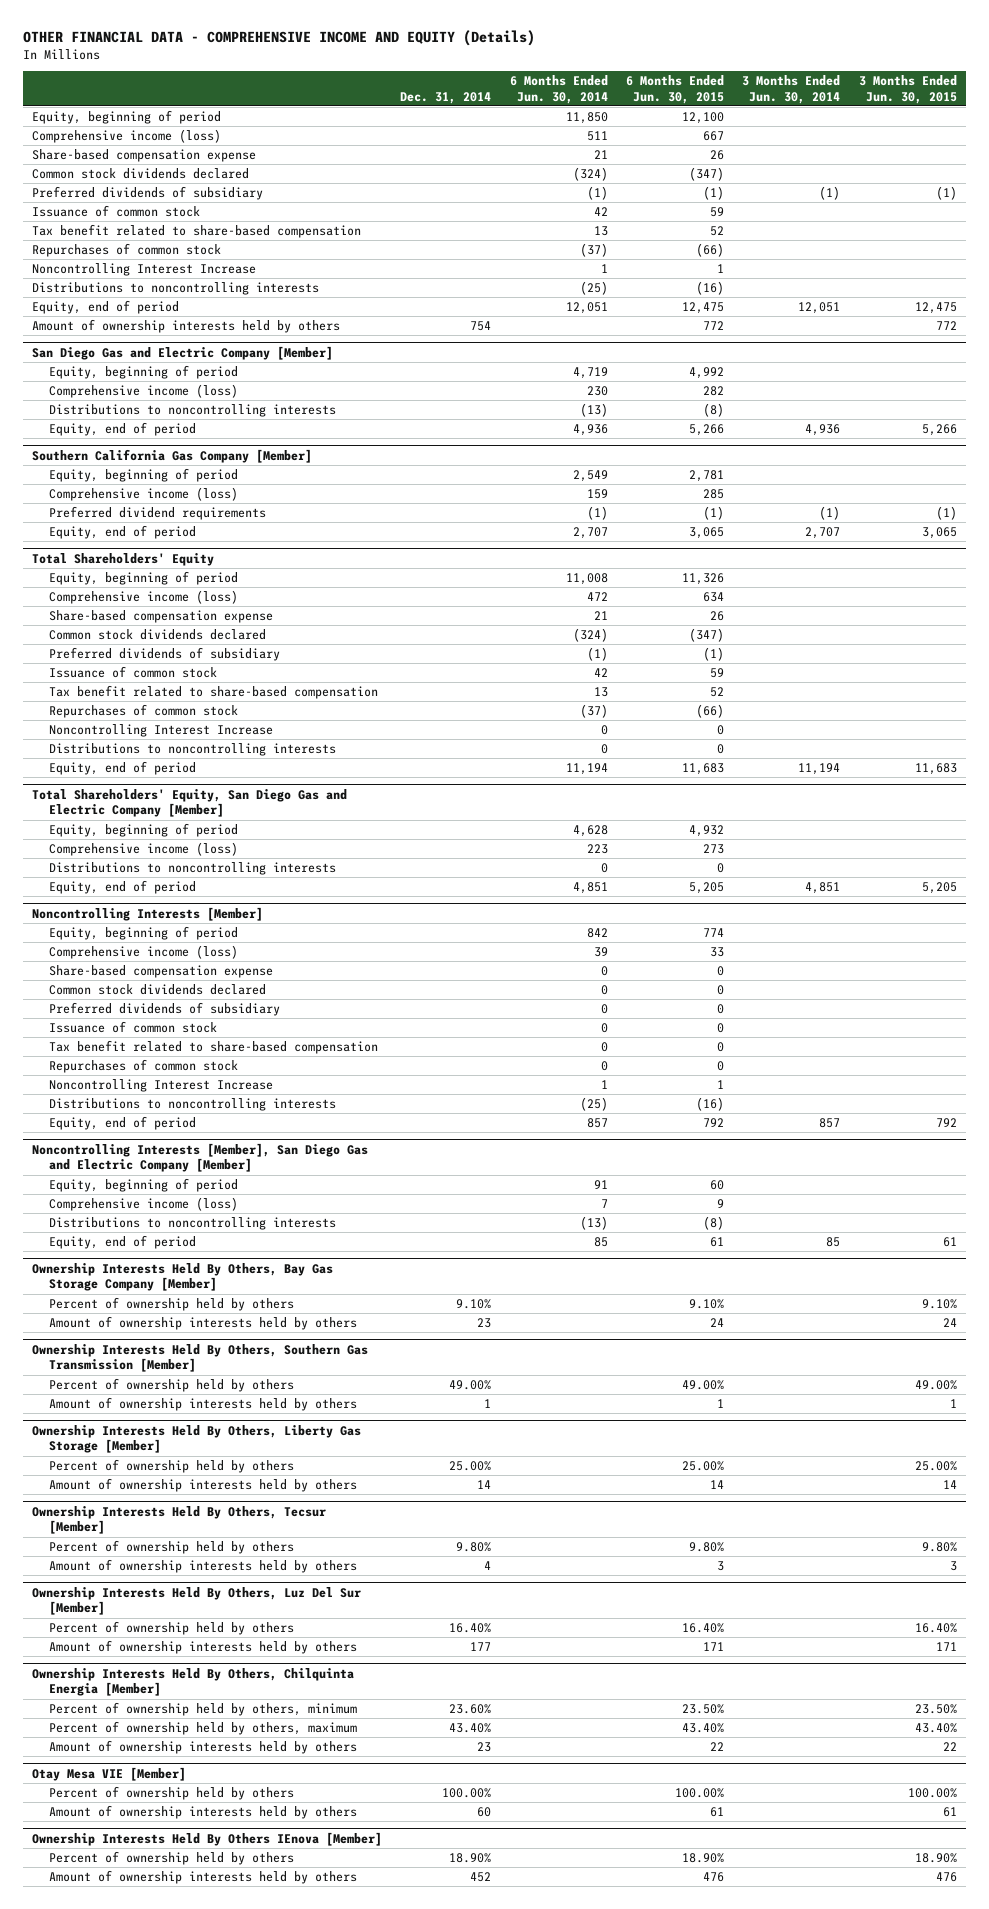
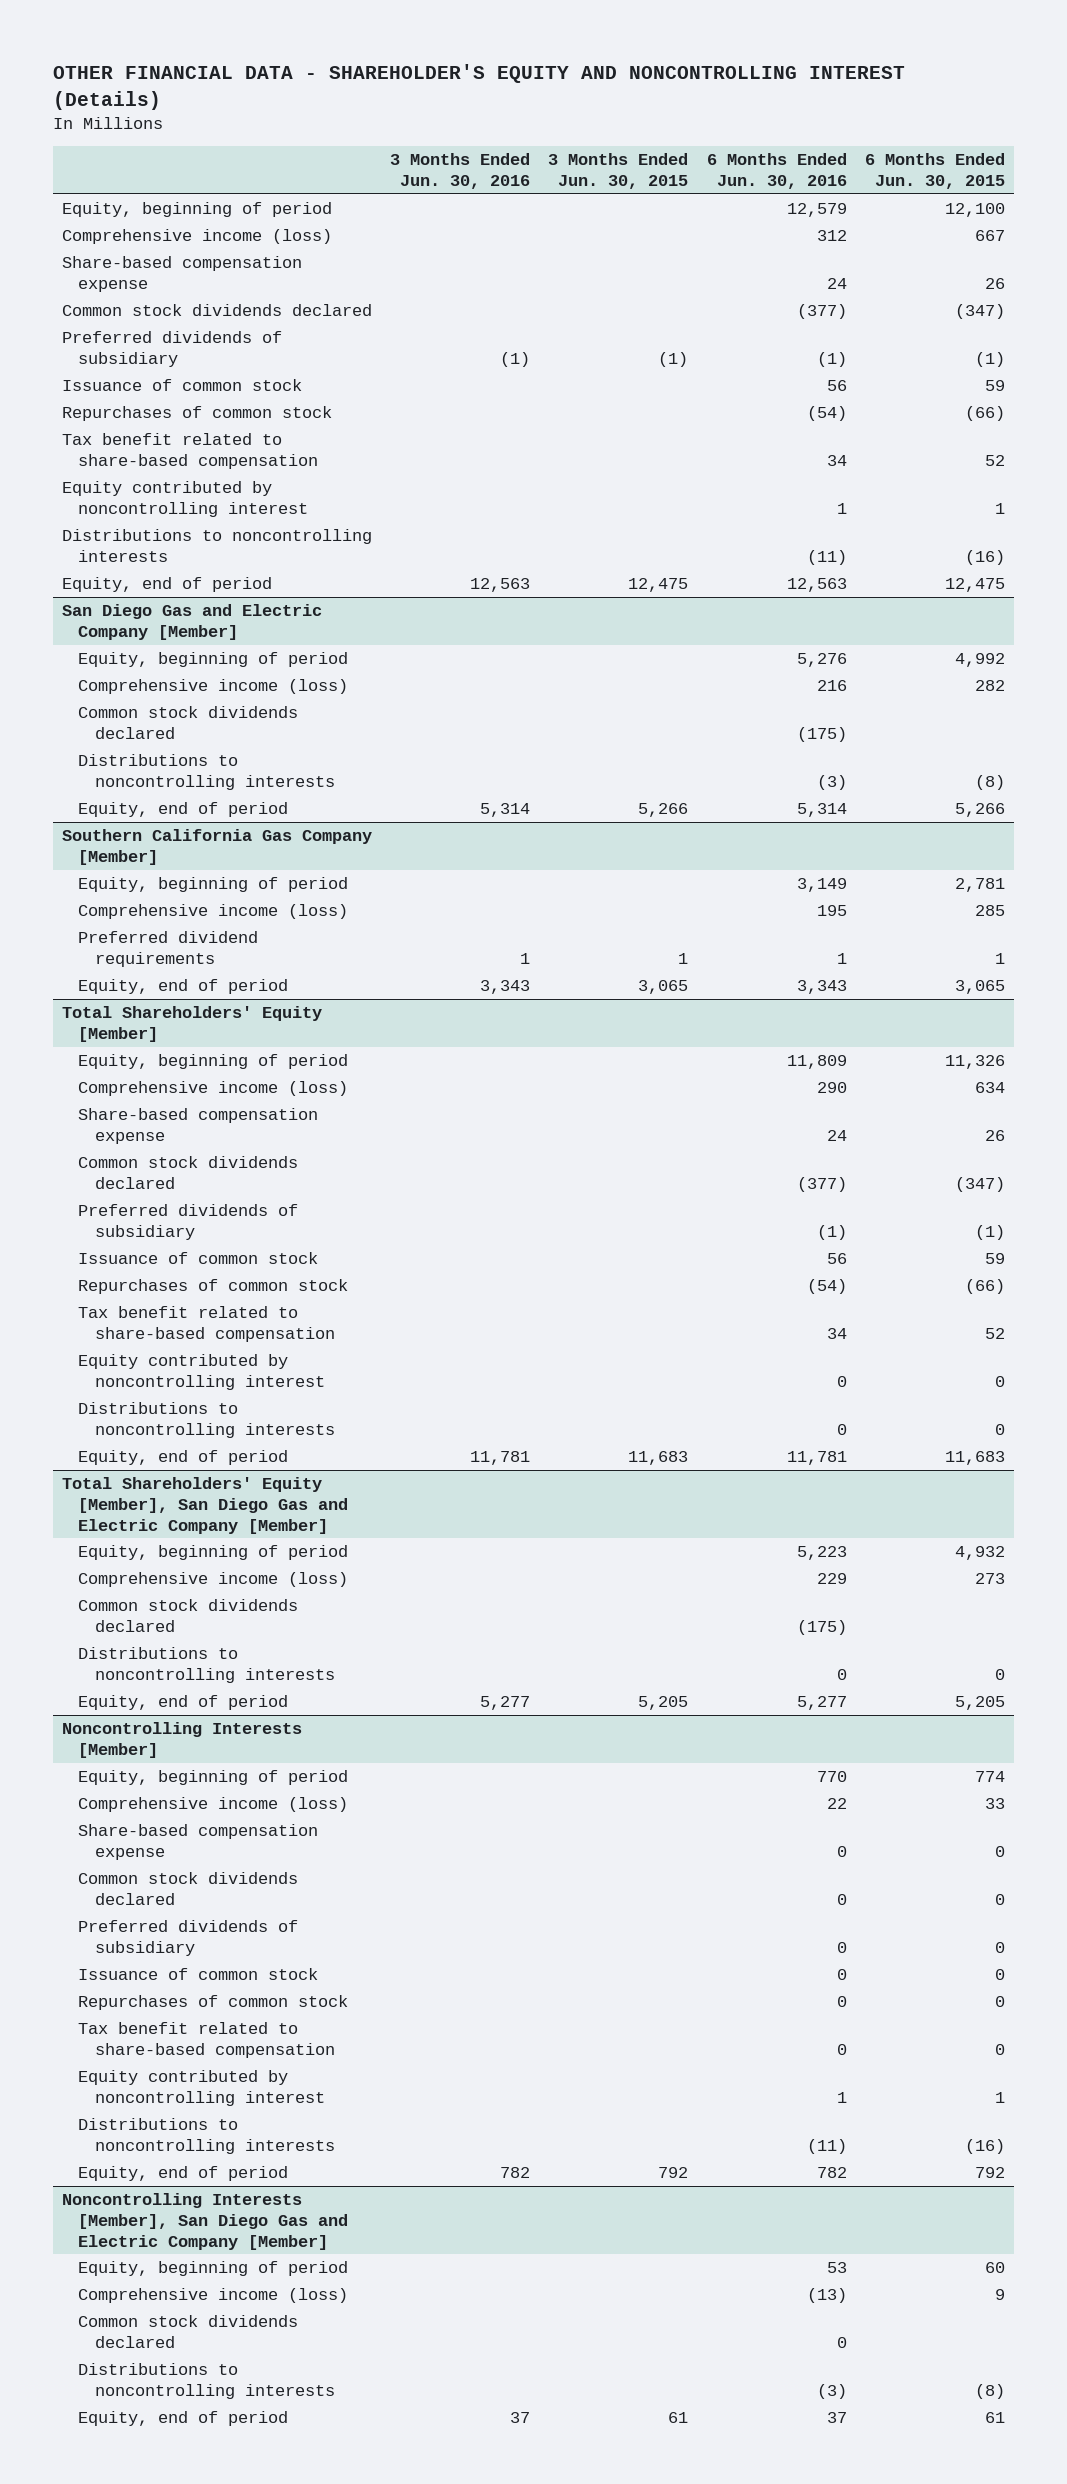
[22,30,535,47] OTHER FINANCIAL DATA - COMPREHENSIVE INCOME AND EQUITY (Details) -> [52,64,905,110] OTHER FINANCIAL DATA - SHAREHOLDER'S EQUITY AND NONCONTROLLING INTEREST (Details)
[400,91,492,104] Dec. 31, 2014 -> none
[509,75,608,104] 6 Months Ended Jun. 30, 2014 -> none
[742,75,841,104] 3 Months Ended Jun. 30, 2014 -> none
none -> [390,152,531,189] 3 Months Ended Jun. 30, 2016
none -> [706,152,847,189] 6 Months Ended Jun. 30, 2016
[31,223,361,238] Tax benefit related to share-based compensation -> [61,433,319,469] Tax benefit related to share-based compensation
[31,262,256,276] Noncontrolling Interest Increase -> [61,481,309,517] Equity contributed by noncontrolling interest
[31,318,340,333] Amount of ownership interests held by others -> none
none -> [78,706,299,739] Common stock dividends declared
[703,505,725,520] (1) -> [995,952,1006,964] 1
[935,505,957,520] (1) -> [678,952,689,964] 1
[31,552,214,566] Total Shareholders' Equity -> [61,1006,322,1042] Total Shareholders' Equity [Member]
[49,684,379,699] Tax benefit related to share-based compensation -> none
none -> [78,1306,335,1342] Tax benefit related to share-based compensation
[49,723,274,737] Noncontrolling Interest Increase -> [78,1354,325,1390] Equity contributed by noncontrolling interest
[31,788,347,818] Total Shareholders' Equity, San Diego Gas and Electric Company [Member] -> [61,1477,349,1534] Total Shareholders' Equity [Member], San Diego Gas and Electric Company [Member]
none -> [78,1599,299,1632] Common stock dividends declared
[49,1039,379,1054] Tax benefit related to share-based compensation -> [78,2022,335,2058] Tax benefit related to share-based compensation
[49,1078,274,1092] Noncontrolling Interest Increase -> [78,2070,325,2106] Equity contributed by noncontrolling interest
none -> [78,2315,299,2348] Common stock dividends declared
[31,1262,333,1292] Ownership Interests Held By Others, Bay Gas Storage Company [Member] -> none
[49,1296,295,1311] Percent of ownership held by others -> none
[49,1315,358,1330] Amount of ownership interests held by others -> none
[31,1343,368,1373] Ownership Interests Held By Others, Southern Gas Transmission [Member] -> none
[49,1377,295,1392] Percent of ownership held by others -> none
[49,1396,358,1411] Amount of ownership interests held by others -> none
[31,1424,361,1454] Ownership Interests Held By Others, Liberty Gas Storage [Member] -> none
[49,1458,295,1473] Percent of ownership held by others -> none
[49,1477,358,1492] Amount of ownership interests held by others -> none
[31,1505,326,1535] Ownership Interests Held By Others, Tecsur [Member] -> none
[49,1539,295,1554] Percent of ownership held by others -> none
[49,1558,358,1573] Amount of ownership interests held by others -> none
[31,1586,361,1616] Ownership Interests Held By Others, Luz Del Sur [Member] -> none
[49,1620,295,1635] Percent of ownership held by others -> none
[49,1639,358,1654] Amount of ownership interests held by others -> none
[31,1667,354,1697] Ownership Interests Held By Others, Chilquinta Energia [Member] -> none
[49,1701,358,1716] Percent of ownership held by others, minimum -> none
[49,1720,358,1735] Percent of ownership held by others, maximum -> none
[49,1739,358,1754] Amount of ownership interests held by others -> none
[31,1766,186,1781] Otay Mesa VIE [Member] -> none
[49,1785,295,1800] Percent of ownership held by others -> none
[49,1804,358,1819] Amount of ownership interests held by others -> none
[31,1831,382,1846] Ownership Interests Held By Others IEnova [Member] -> none
[49,1850,295,1865] Percent of ownership held by others -> none
[49,1869,358,1884] Amount of ownership interests held by others -> none

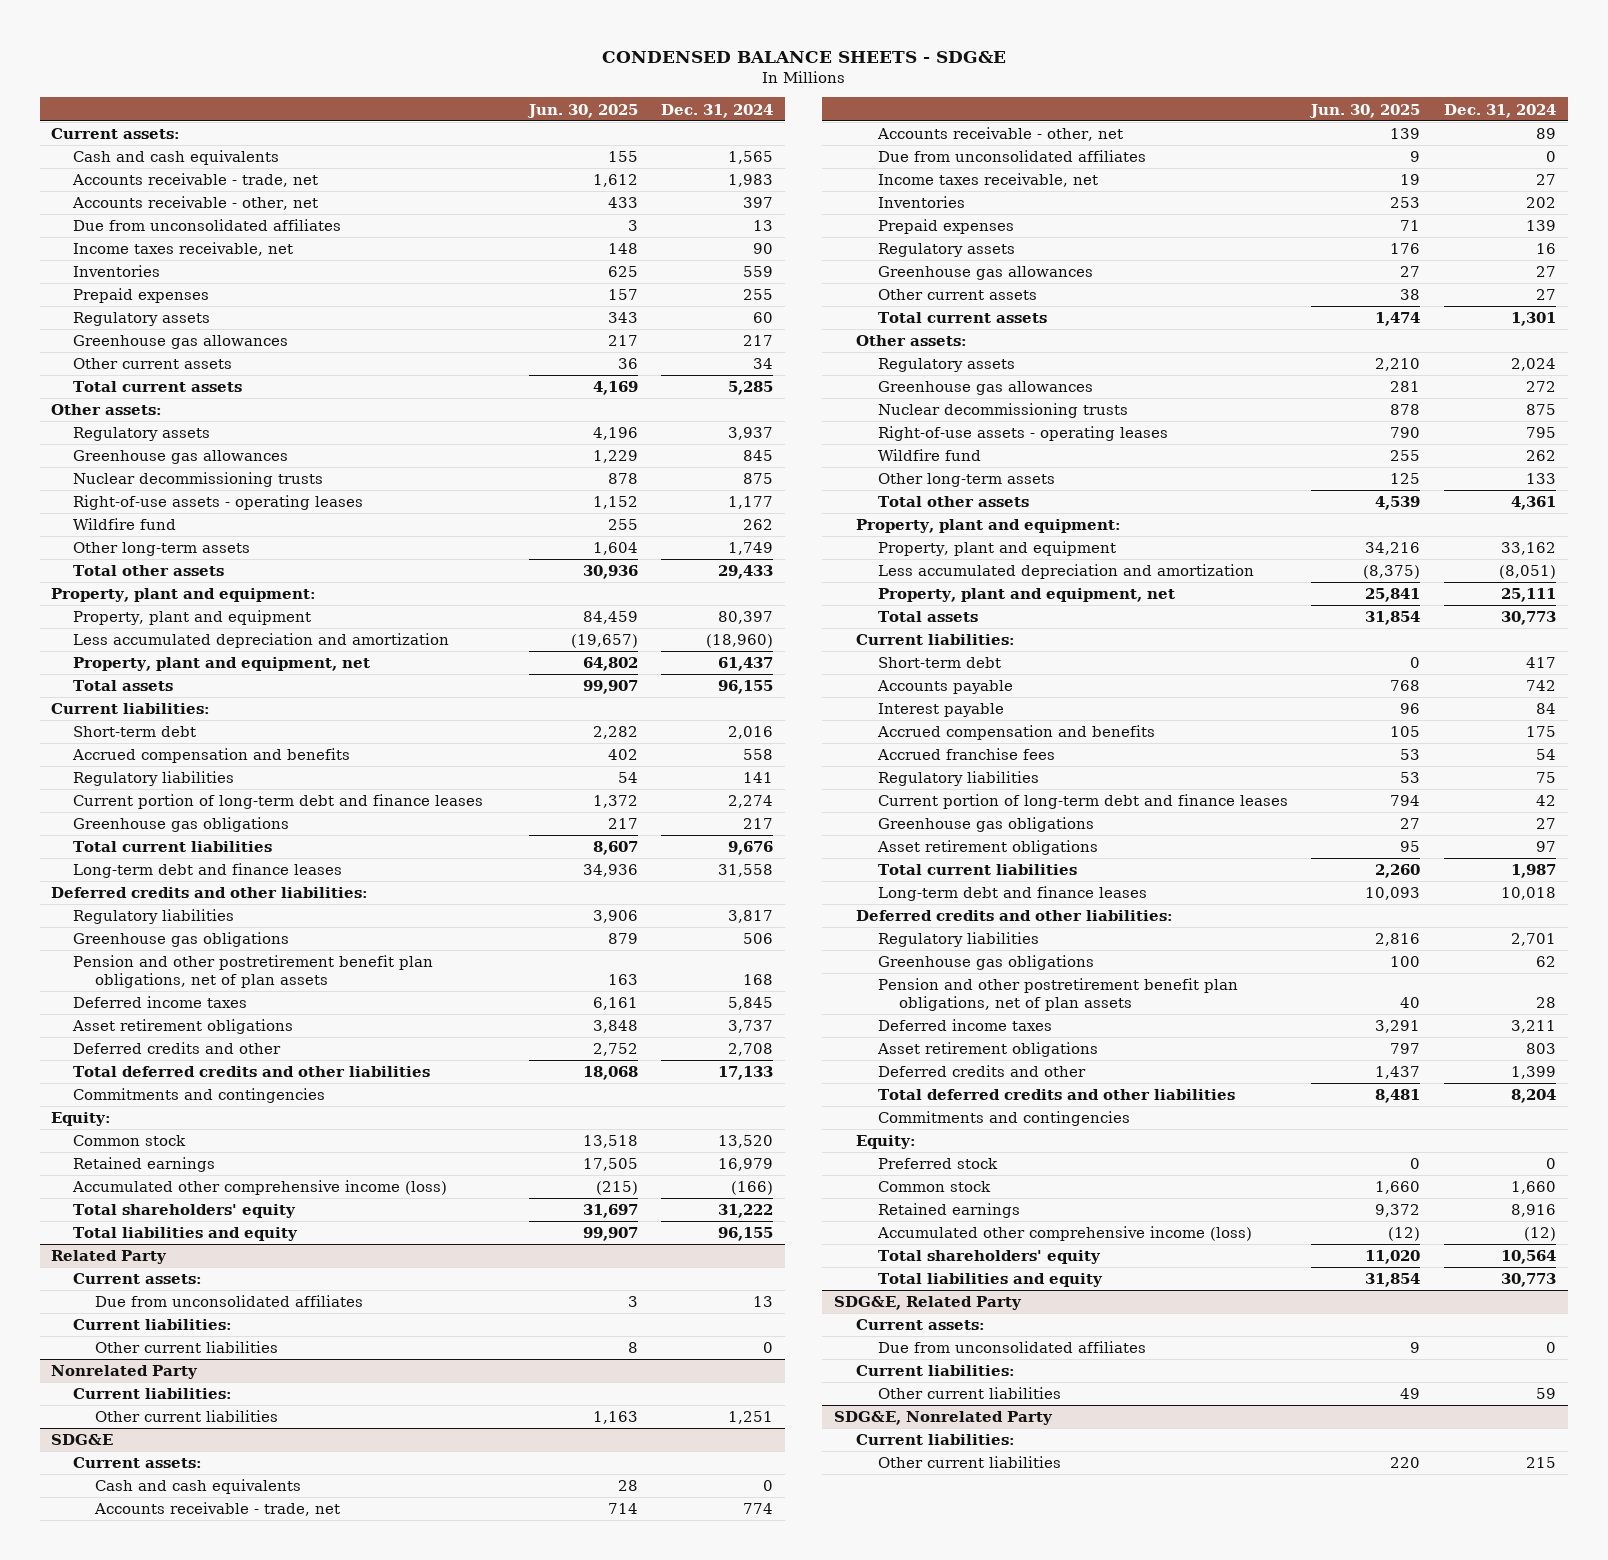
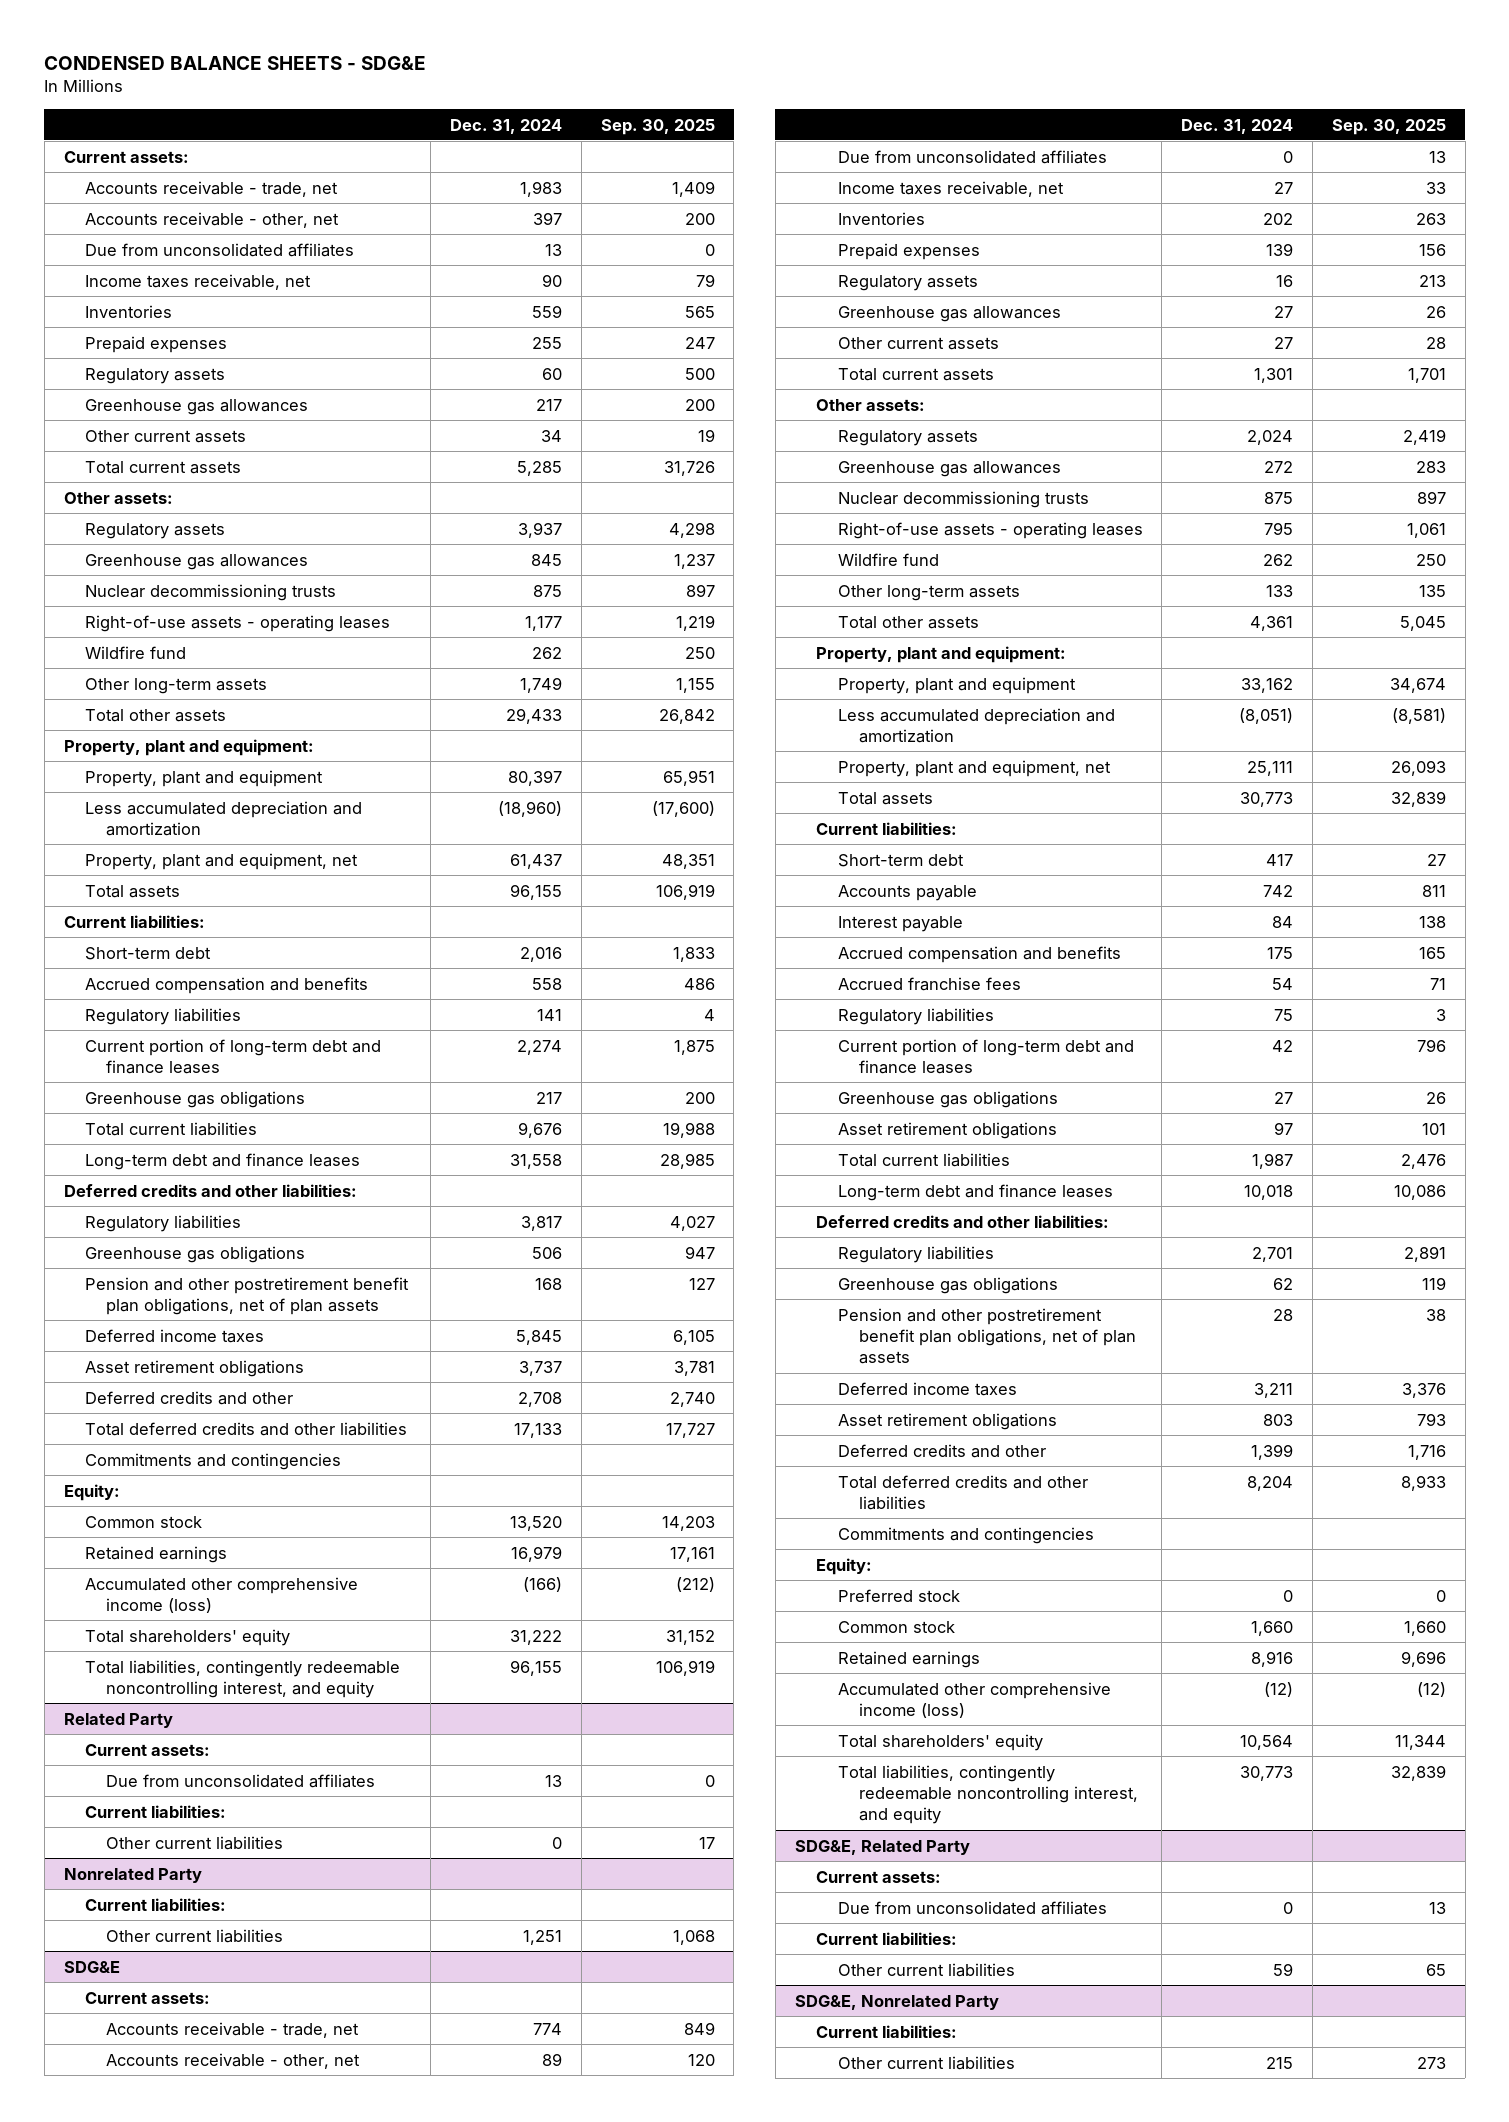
[526,103,638,118] Jun. 30, 2025 -> none
none -> [600,118,715,135] Sep. 30, 2025
[73,150,280,166] Cash and cash equivalents -> none
[73,1227,299,1242] Total liabilities and equity -> [84,1659,400,1698] Total liabilities, contingently redeemable noncontrolling interest, and equity
[94,1479,301,1495] Cash and cash equivalents -> none
[877,1273,1103,1288] Total liabilities and equity -> [837,1764,1138,1825] Total liabilities, contingently redeemable noncontrolling interest, and equity

